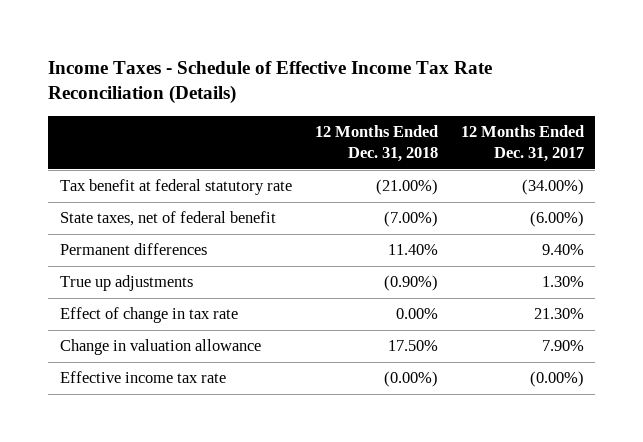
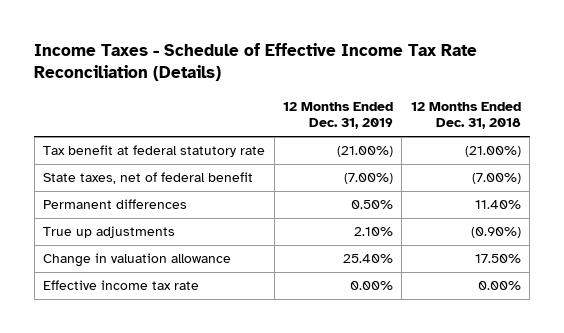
[460,124,584,163] 12 Months Ended Dec. 31, 2017 -> none
none -> [282,101,393,130] 12 Months Ended Dec. 31, 2019
[59,307,238,324] Effect of change in tax rate -> none
[383,371,438,388] (0.00%) -> [477,281,521,291] 0.00%

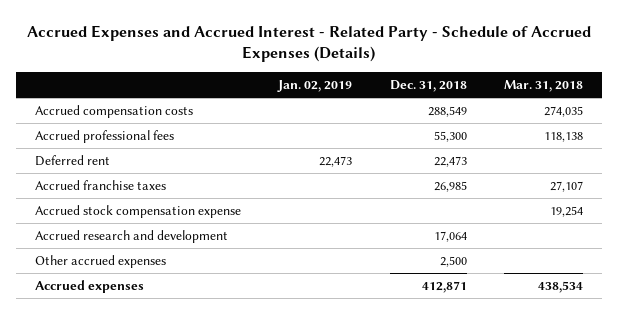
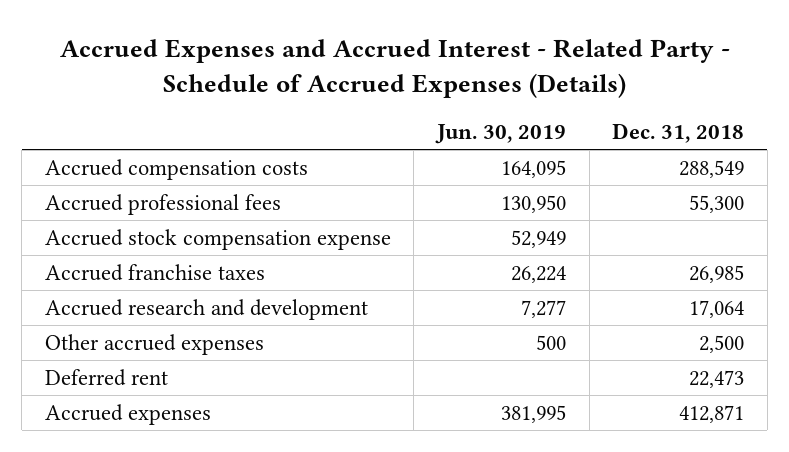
[277,80,353,93] Jan. 02, 2019 -> none
[504,80,584,93] Mar. 31, 2018 -> none
none -> [435,124,567,145] Jun. 30, 2019
[34,180,166,191] Accrued franchise taxes -> [44,263,265,281] Accrued franchise taxes
[34,155,110,167] Deferred rent -> [44,368,168,386] Deferred rent

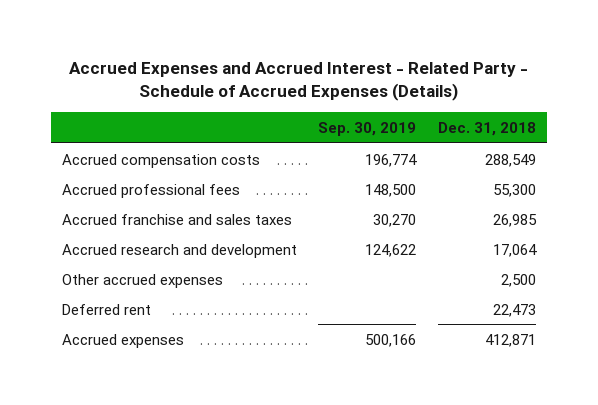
[435,124,567,145] Jun. 30, 2019 -> none
none -> [318,121,417,136] Sep. 30, 2019
[44,228,391,250] Accrued stock compensation expense -> none
[44,263,265,281] Accrued franchise taxes -> [61,213,292,225] Accrued franchise and sales taxes

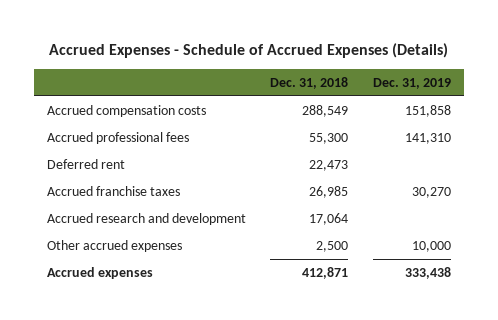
[68,62,528,102] Accrued Expenses and Accrued Interest - Related Party - Schedule of Accrued Expenses (Details) -> [48,43,448,59] Accrued Expenses - Schedule of Accrued Expenses (Details)
[318,121,417,136] Sep. 30, 2019 -> none
none -> [373,77,452,89] Dec. 31, 2019
[61,303,151,315] Deferred rent -> [46,158,125,169] Deferred rent
[61,213,292,225] Accrued franchise and sales taxes -> [46,185,180,196] Accrued franchise taxes

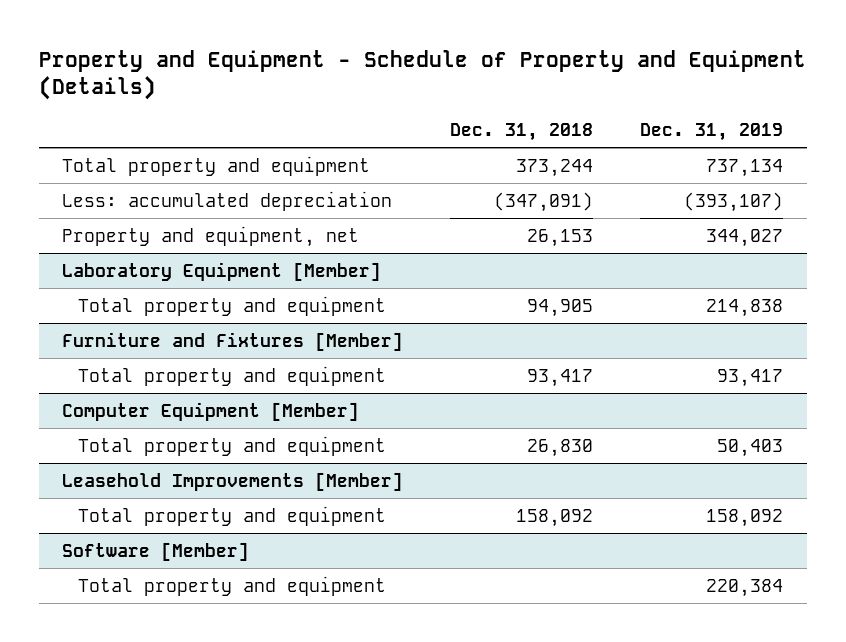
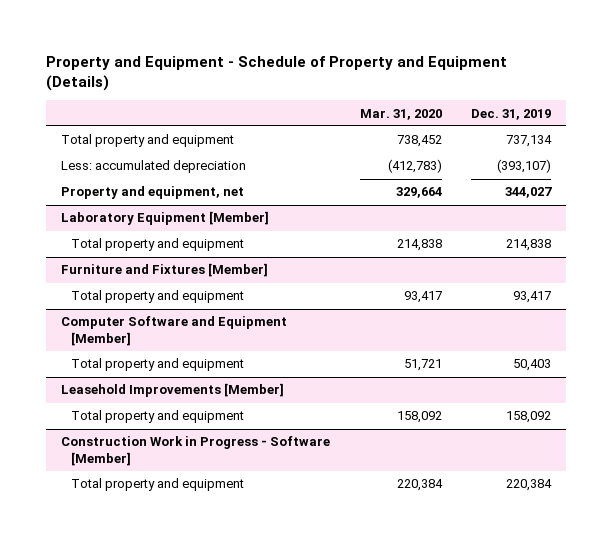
[450,123,594,142] Dec. 31, 2018 -> none
none -> [359,108,442,120] Mar. 31, 2020
[62,401,360,421] Computer Equipment [Member] -> [60,316,287,346] Computer Software and Equipment [Member]
[62,541,250,561] Software [Member] -> none
none -> [60,436,330,466] Construction Work in Progress - Software [Member]

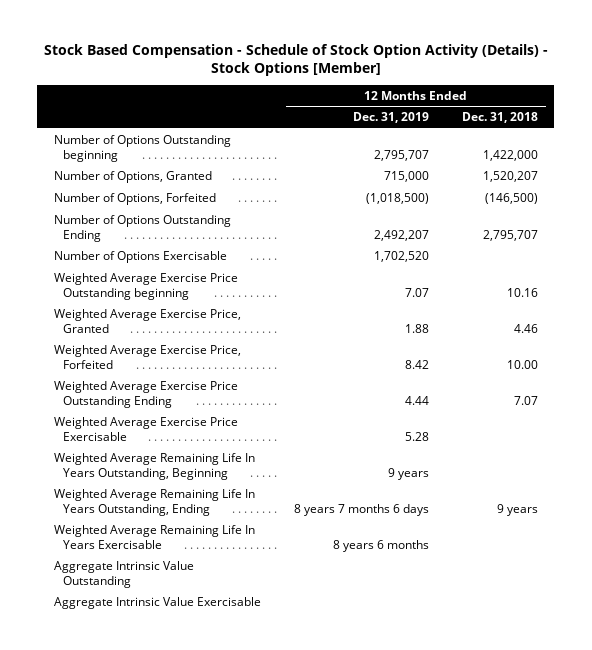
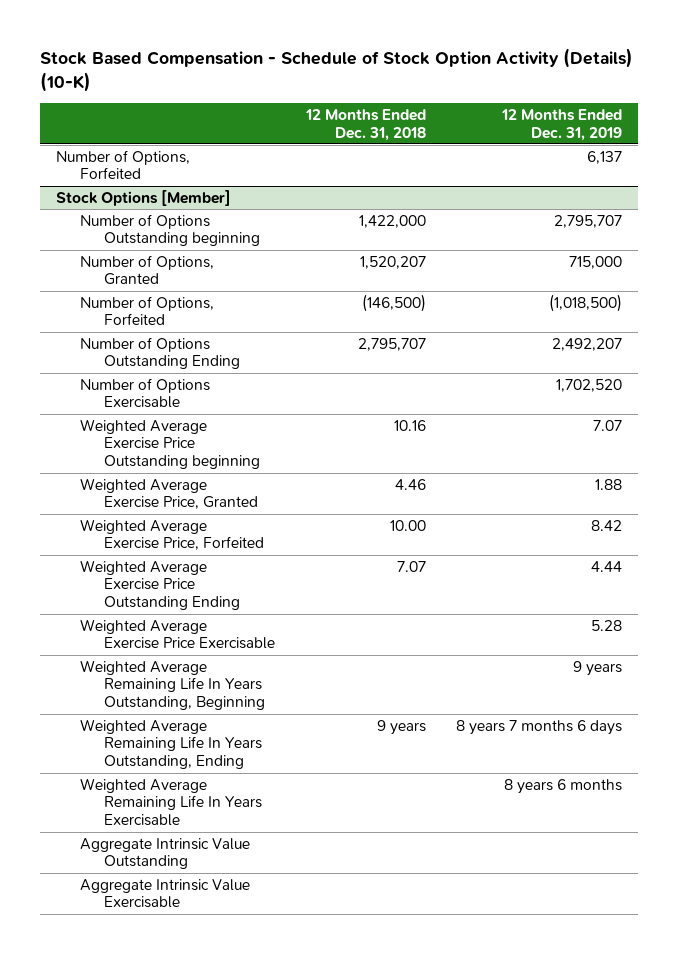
[43,44,548,77] Stock Based Compensation - Schedule of Stock Option Activity (Details) - Stock Options [Member] -> [40,48,634,92] Stock Based Compensation - Schedule of Stock Option Activity (Details) (10-K)
none -> [55,149,190,180] Number of Options, Forfeited
none -> [55,189,231,206] Stock Options [Member]

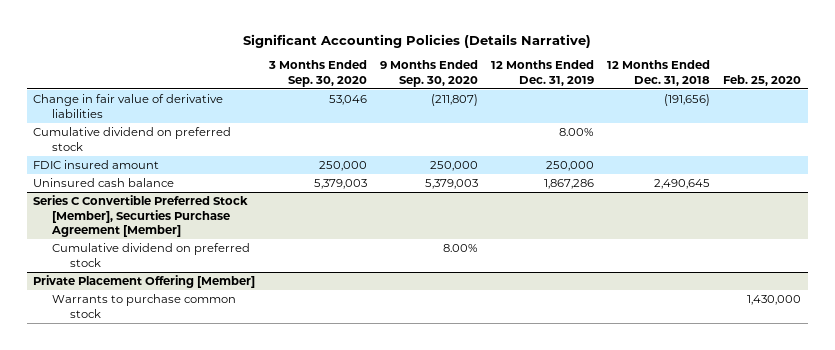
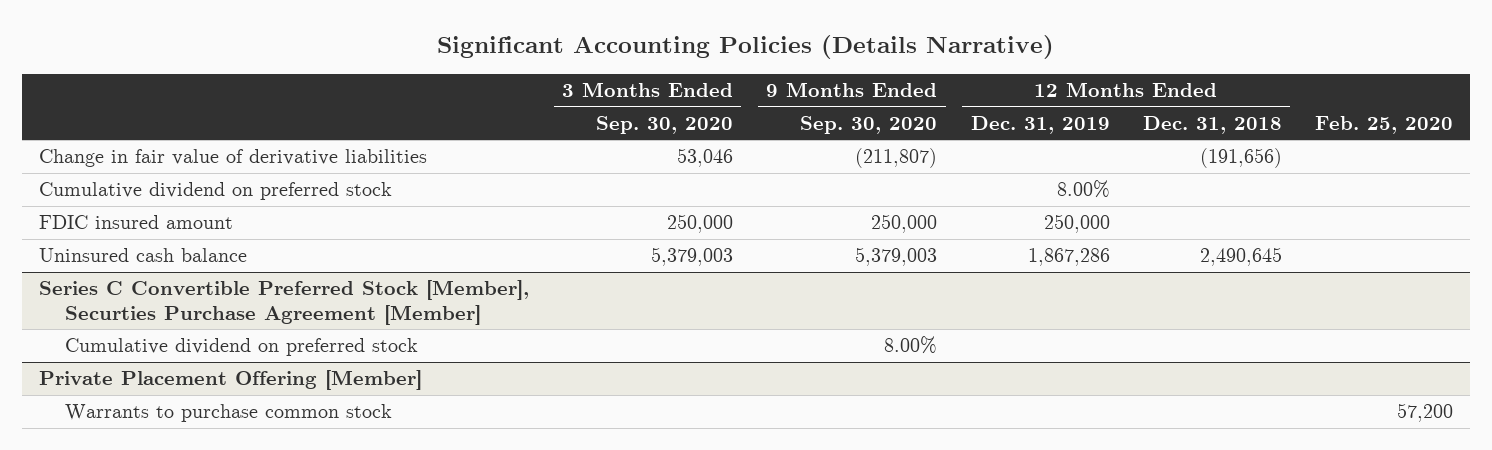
[747,295,802,306] 1,430,000 -> [1397,403,1454,423] 57,200

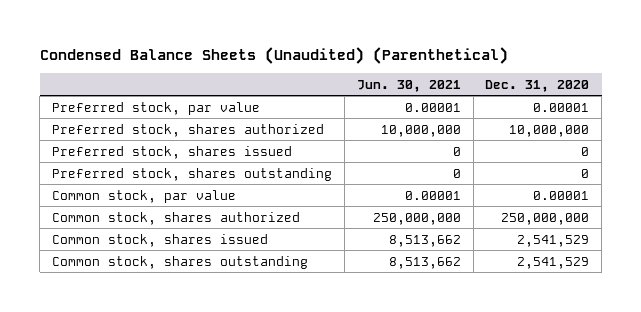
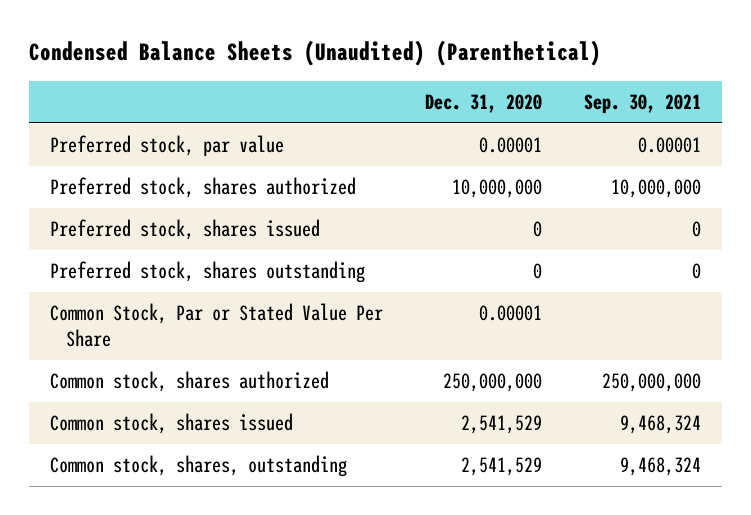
[356,79,461,92] Jun. 30, 2021 -> none
none -> [584,94,702,115] Sep. 30, 2021
[52,189,237,203] Common stock, par value -> [49,303,383,347] Common Stock, Par or Stated Value Per Share
[52,255,309,269] Common stock, shares outstanding -> [49,455,347,478] Common stock, shares, outstanding

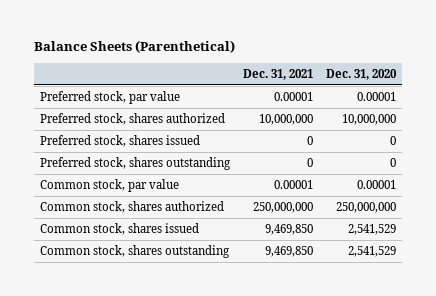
[28,40,601,67] Condensed Balance Sheets (Unaudited) (Parenthetical) -> [33,40,235,54] Balance Sheets (Parenthetical)
[584,94,702,115] Sep. 30, 2021 -> none
none -> [242,68,313,80] Dec. 31, 2021
[49,303,383,347] Common Stock, Par or Stated Value Per Share -> [40,179,180,193] Common stock, par value
[49,455,347,478] Common stock, shares, outstanding -> [40,245,231,259] Common stock, shares outstanding

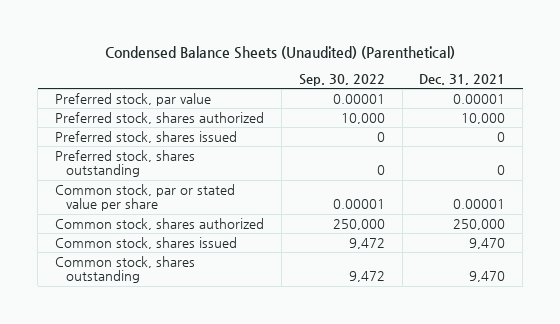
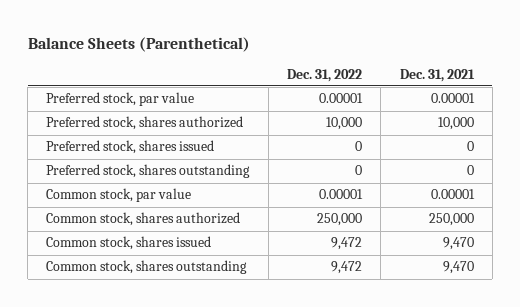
[105,45,456,59] Condensed Balance Sheets (Unaudited) (Parenthetical) -> [27,36,250,52] Balance Sheets (Parenthetical)
[298,74,385,87] Sep. 30, 2022 -> none
none -> [287,68,363,82] Dec. 31, 2022
[55,183,236,212] Common stock, par or stated value per share -> [46,188,192,203] Common stock, par value

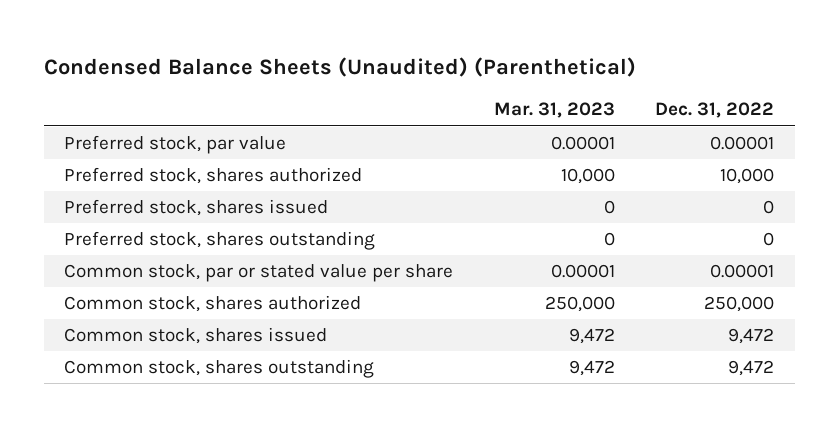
[27,36,250,52] Balance Sheets (Parenthetical) -> [44,57,637,78] Condensed Balance Sheets (Unaudited) (Parenthetical)
[399,68,475,82] Dec. 31, 2021 -> none
none -> [493,102,615,119] Mar. 31, 2023
[46,188,192,203] Common stock, par value -> [64,264,454,283] Common stock, par or stated value per share

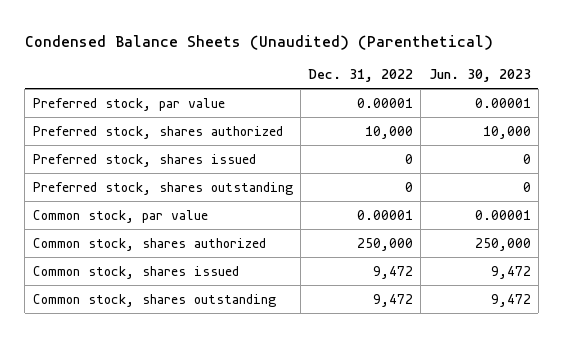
[493,102,615,119] Mar. 31, 2023 -> none
none -> [428,69,531,83] Jun. 30, 2023
[64,264,454,283] Common stock, par or stated value per share -> [32,209,208,223] Common stock, par value

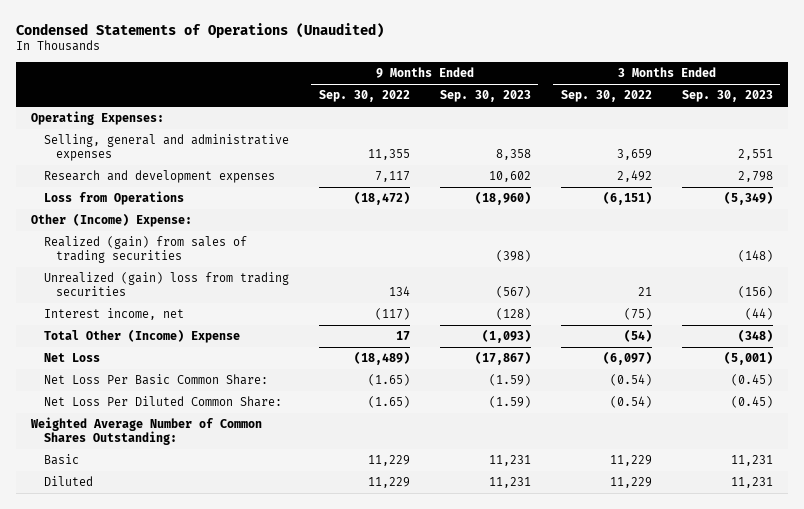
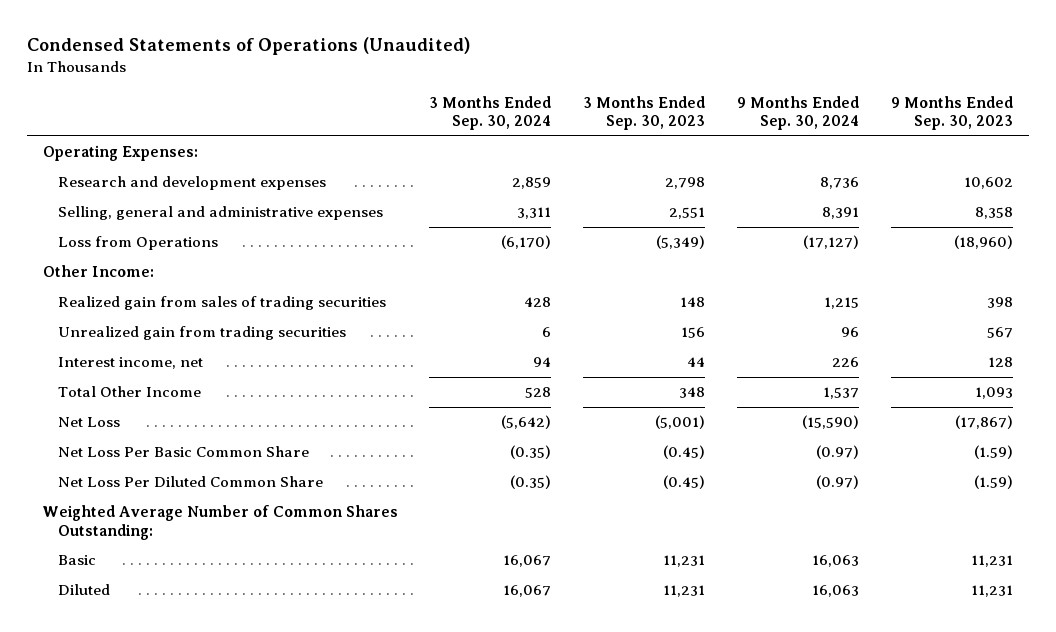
[318,90,410,103] Sep. 30, 2022 -> none
[560,90,652,103] Sep. 30, 2022 -> none
none -> [429,96,552,131] 3 Months Ended Sep. 30, 2024
none -> [737,96,860,131] 9 Months Ended Sep. 30, 2024
[43,134,289,162] Selling, general and administrative expenses -> [58,206,384,221] Selling, general and administrative expenses
[31,213,193,228] Other (Income) Expense: -> [42,265,154,278] Other Income:
[43,236,247,264] Realized (gain) from sales of trading securities -> [58,296,387,311] Realized gain from sales of trading securities
[495,250,531,263] (398) -> [986,297,1013,309] 398
[737,250,773,263] (148) -> [680,297,706,308] 148
[43,272,289,297] Unrealized (gain) loss from trading securities -> [58,326,347,341] Unrealized gain from trading securities
[495,286,531,299] (567) -> [986,327,1013,339] 567
[737,286,773,299] (156) -> [681,327,706,339] 156
[495,308,531,321] (128) -> [987,357,1013,368] 128
[744,308,773,321] (44) -> [687,357,706,368] 44
[43,329,240,344] Total Other (Income) Expense -> [58,386,202,398] Total Other Income
[481,329,531,344] (1,093) -> [974,387,1013,400] 1,093
[737,329,773,343] (348) -> [679,387,706,399] 348
[43,374,268,386] Net Loss Per Basic Common Share: -> [58,446,310,458] Net Loss Per Basic Common Share
[43,396,282,408] Net Loss Per Diluted Common Share: -> [58,476,324,488] Net Loss Per Diluted Common Share

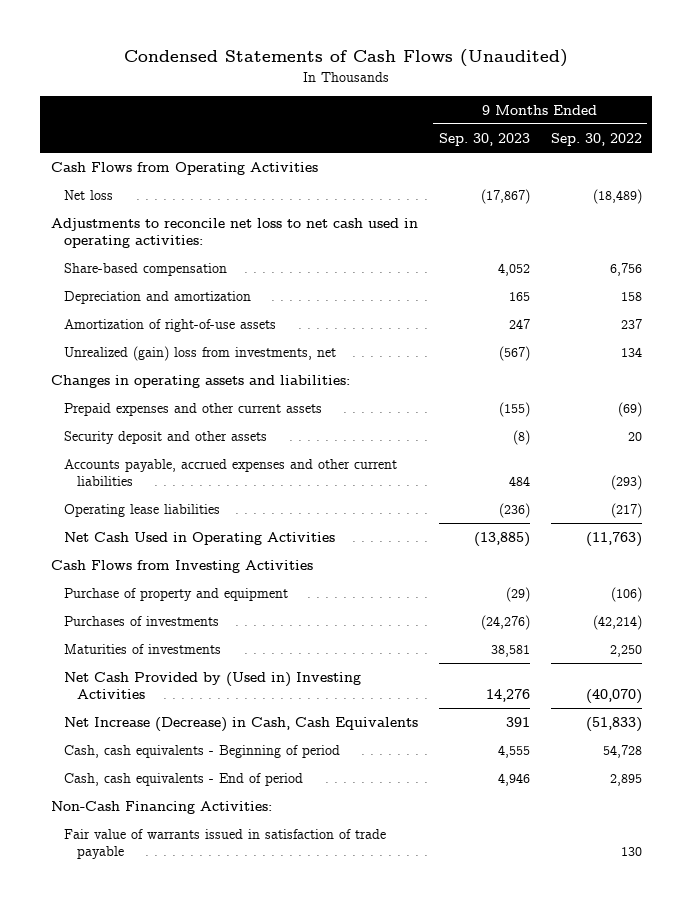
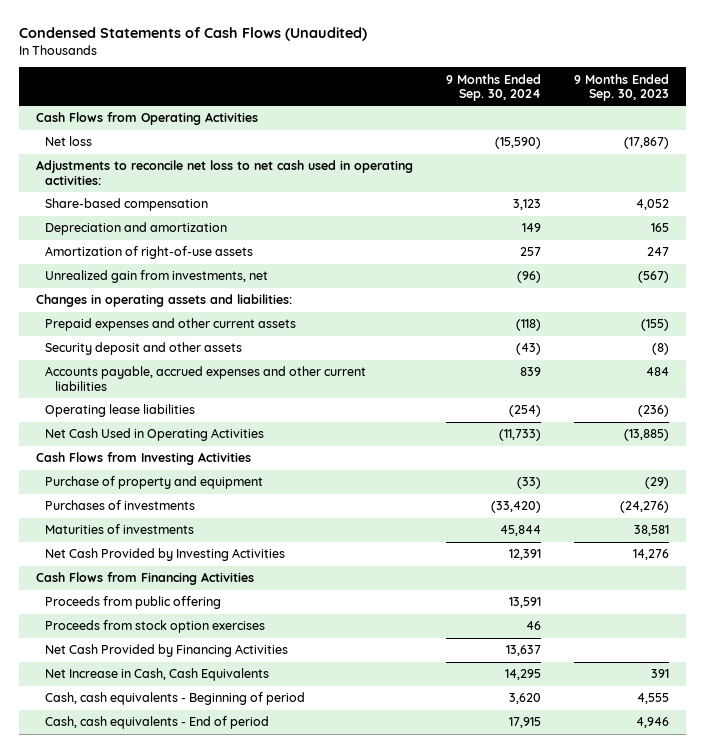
[550,132,642,146] Sep. 30, 2022 -> none
none -> [445,73,541,102] 9 Months Ended Sep. 30, 2024
[63,346,336,362] Unrealized (gain) loss from investments, net -> [45,270,269,284] Unrealized gain from investments, net
[63,672,361,699] Net Cash Provided by (Used in) Investing Activities -> [45,548,286,562] Net Cash Provided by Investing Activities
none -> [35,572,254,586] Cash Flows from Financing Activities
none -> [45,596,222,610] Proceeds from public offering
none -> [45,620,266,634] Proceeds from stock option exercises
none -> [45,644,289,658] Net Cash Provided by Financing Activities
[63,717,418,733] Net Increase (Decrease) in Cash, Cash Equivalents -> [45,668,270,682] Net Increase in Cash, Cash Equivalents
[50,801,272,815] Non-Cash Financing Activities: -> none
[63,829,386,859] Fair value of warrants issued in satisfaction of trade payable -> none

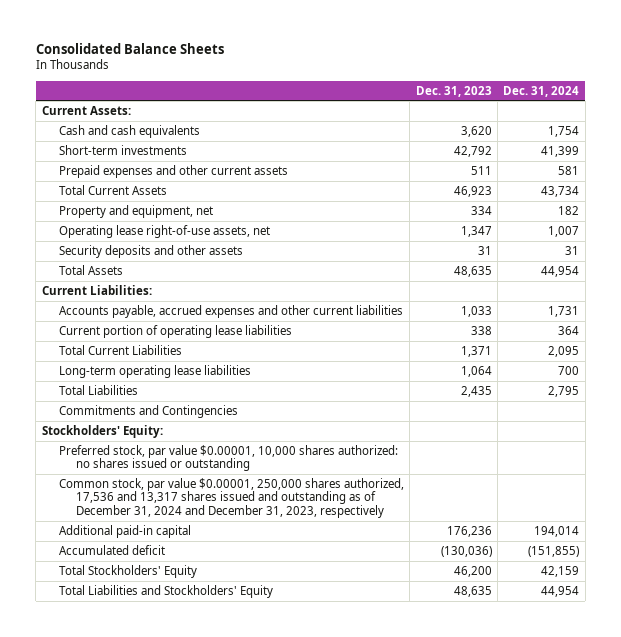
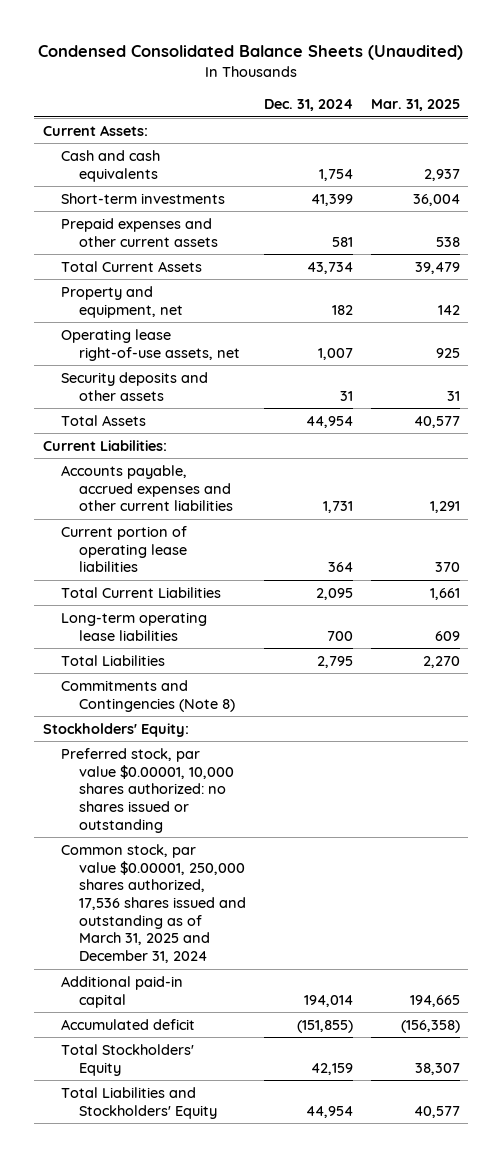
[35,42,224,54] Consolidated Balance Sheets -> [38,45,464,61] Condensed Consolidated Balance Sheets (Unaudited)
[415,85,492,97] Dec. 31, 2023 -> none
none -> [370,99,460,112] Mar. 31, 2025
[58,405,238,419] Commitments and Contingencies -> [61,679,235,712] Commitments and Contingencies (Note 8)
[58,478,404,518] Common stock, par value $0.00001, 250,000 shares authorized, 17,536 and 13,317 shares issued and outstanding as of December 31, 2024 and December 31, 2023, respectively -> [61,843,246,964] Common stock, par value $0.00001, 250,000 shares authorized, 17,536 shares issued and outstanding as of March 31, 2025 and December 31, 2024

